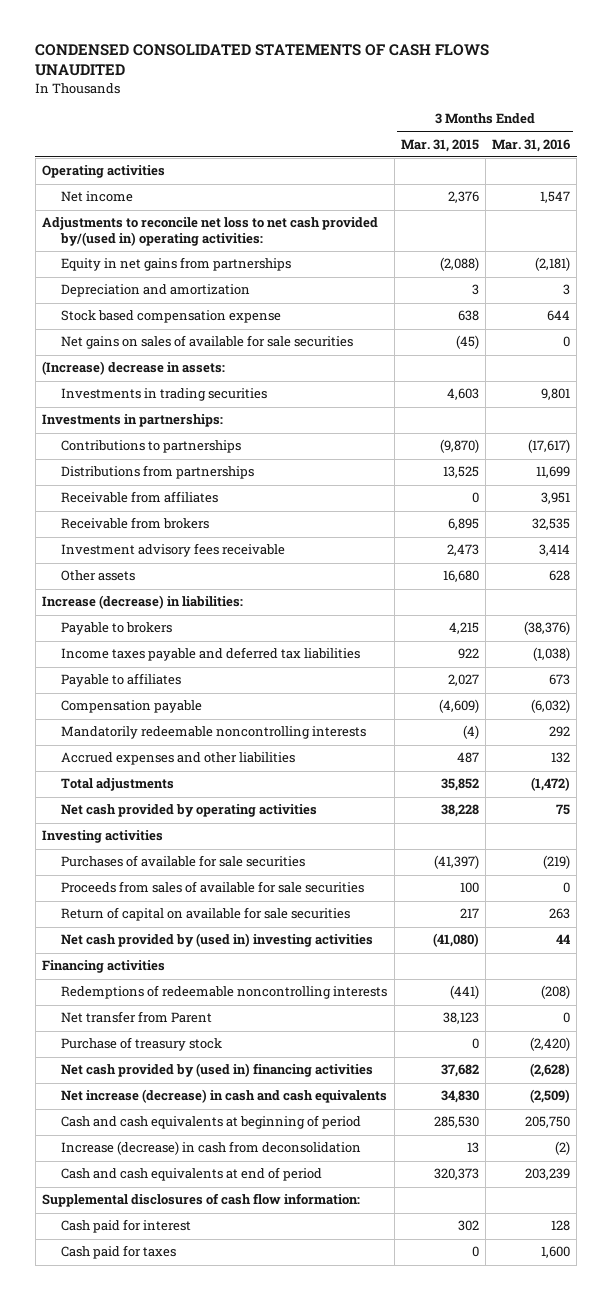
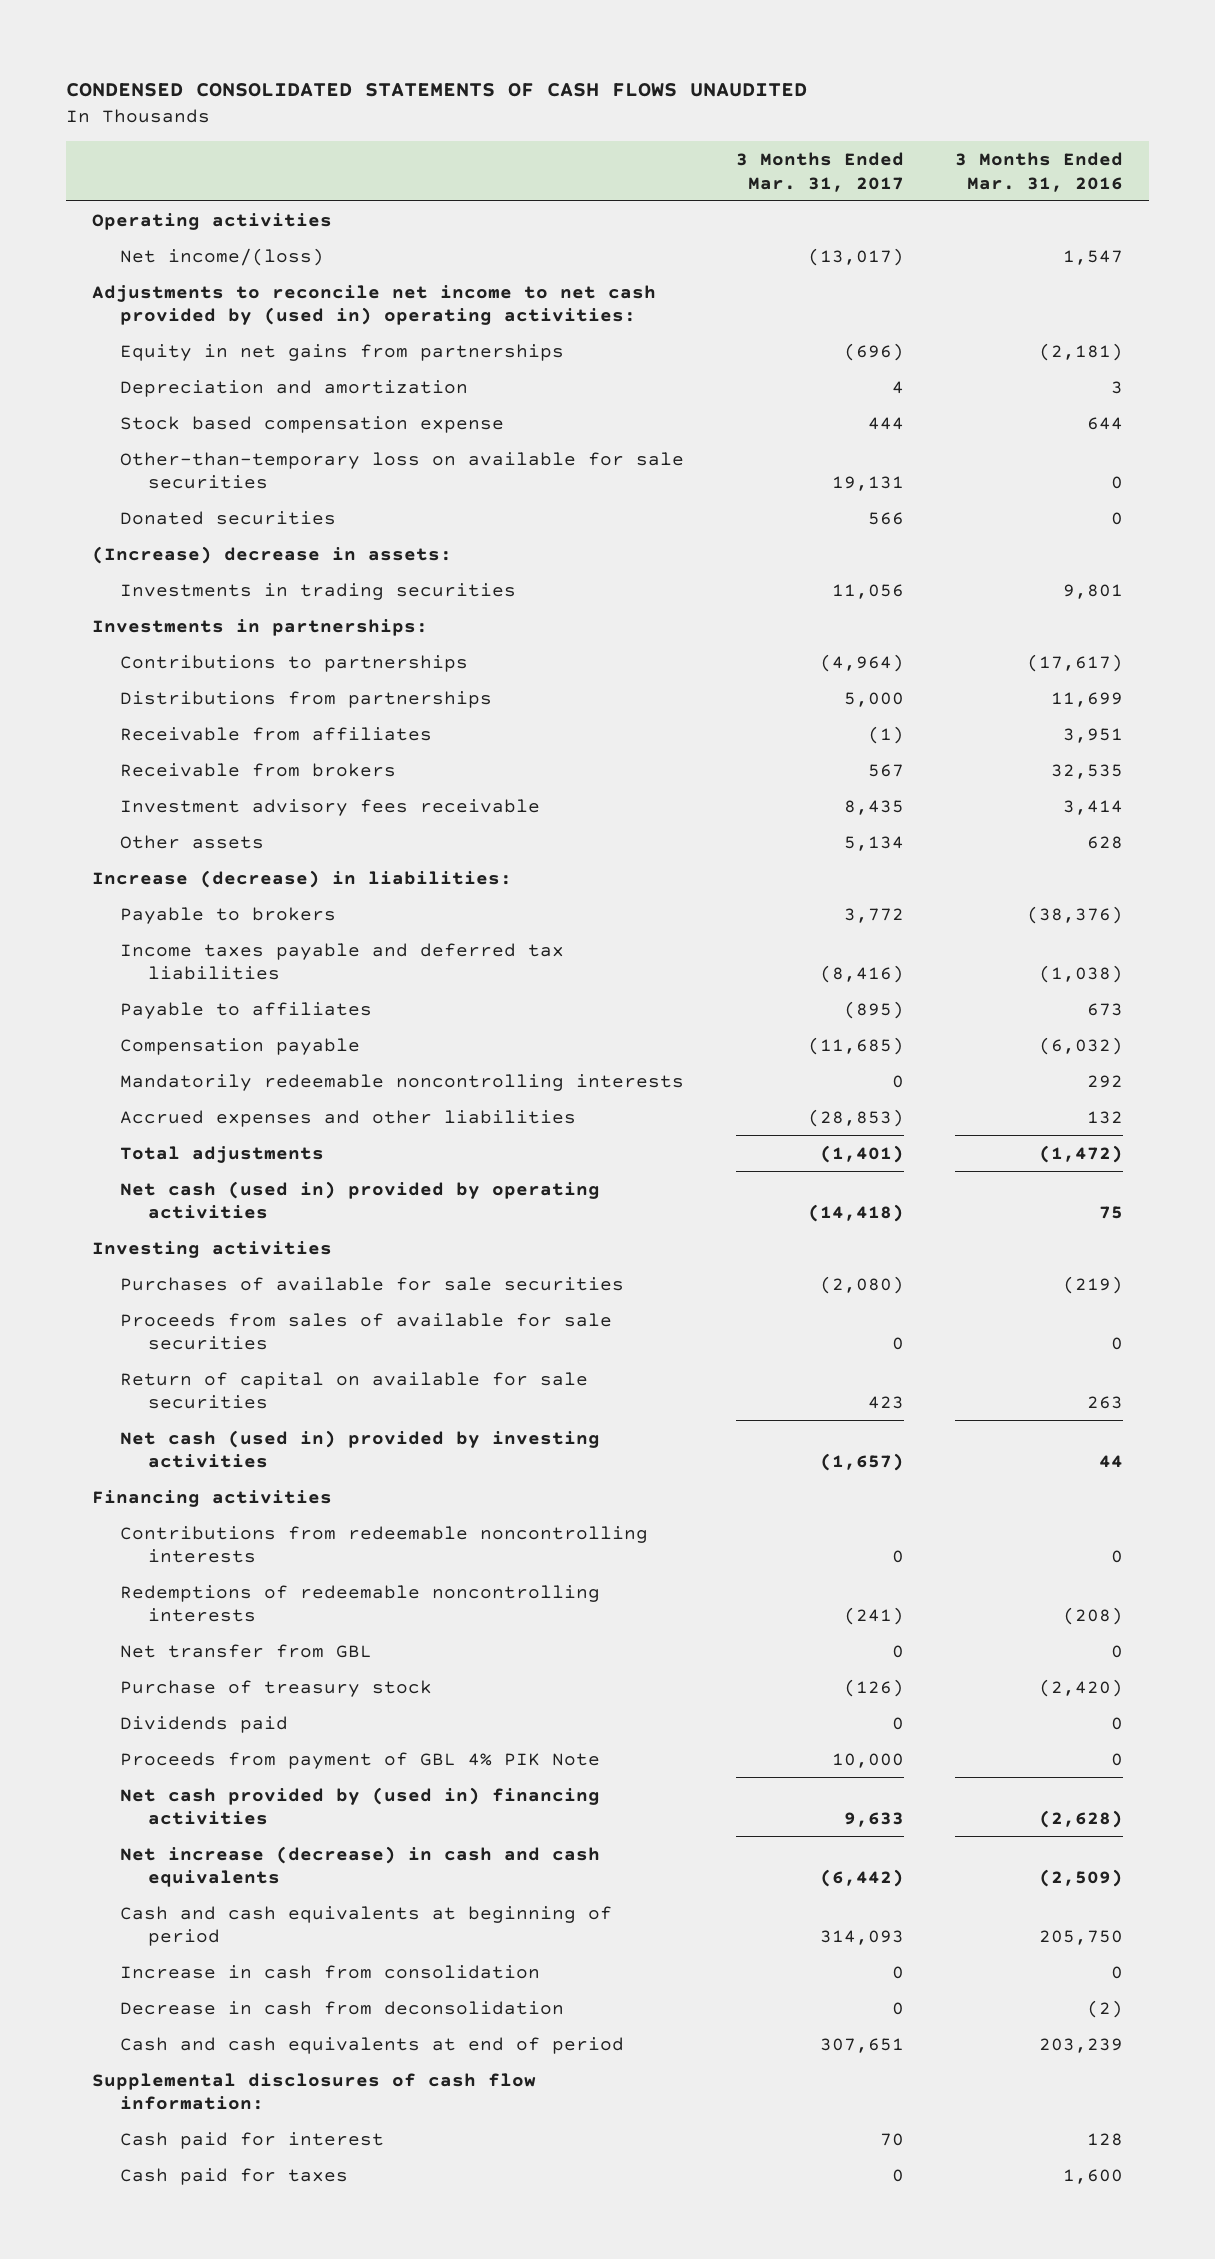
[400,138,479,152] Mar. 31, 2015 -> none
none -> [735,152,904,192] 3 Months Ended Mar. 31, 2017
[61,191,134,203] Net income -> [119,247,324,266] Net income/(loss)
[41,217,378,246] Adjustments to reconcile net loss to net cash provided by/(used in) operating activities: -> [91,284,656,326] Adjustments to reconcile net income to net cash provided by (used in) operating activities:
[61,335,354,350] Net gains on sales of available for sale securities -> none
none -> [119,451,684,490] Other-than-temporary loss on available for sale securities
none -> [119,510,336,525] Donated securities
[61,804,318,818] Net cash provided by operating activities -> [119,1180,600,1220] Net cash (used in) provided by operating activities
[61,933,374,948] Net cash provided by (used in) investing activities -> [119,1429,600,1469] Net cash (used in) provided by investing activities
none -> [119,1525,648,1564] Contributions from redeemable noncontrolling interests
[61,1011,213,1024] Net transfer from Parent -> [119,1643,372,1658] Net transfer from GBL
none -> [119,1715,288,1733] Dividends paid
none -> [119,1751,600,1769] Proceeds from payment of GBL 4% PIK Note
none -> [119,1964,540,1979] Increase in cash from consolidation
[61,1141,362,1156] Increase (decrease) in cash from deconsolidation -> [119,2000,564,2015] Decrease in cash from deconsolidation

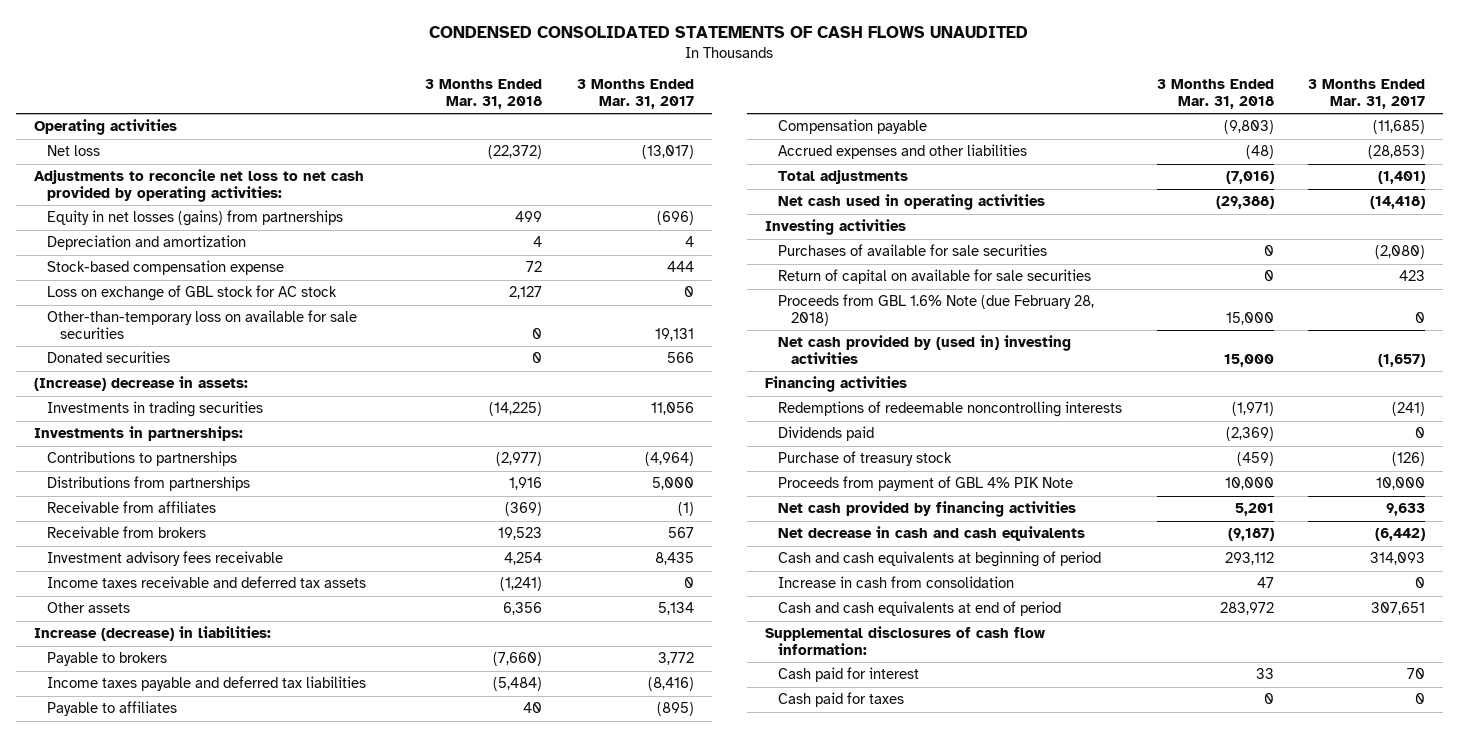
[955,152,1124,192] 3 Months Ended Mar. 31, 2016 -> none
none -> [425,79,543,109] 3 Months Ended Mar. 31, 2018
[119,247,324,266] Net income/(loss) -> [46,145,100,157] Net loss
[91,284,656,326] Adjustments to reconcile net income to net cash provided by (used in) operating activities: -> [33,169,364,202] Adjustments to reconcile net loss to net cash provided by operating activities:
[119,343,564,361] Equity in net gains from partnerships -> [46,210,343,227] Equity in net losses (gains) from partnerships
[119,415,504,433] Stock based compensation expense -> [46,260,284,276] Stock-based compensation expense
none -> [46,285,337,302] Loss on exchange of GBL stock for AC stock
none -> [46,576,366,589] Income taxes receivable and deferred tax assets
[119,1073,684,1091] Mandatorily redeemable noncontrolling interests -> none
[119,1180,600,1220] Net cash (used in) provided by operating activities -> [777,194,1045,211] Net cash used in operating activities
[119,1312,612,1351] Proceeds from sales of available for sale securities -> none
none -> [777,294,1094,326] Proceeds from GBL 1.6% Note (due February 28, 2018)
[119,1429,600,1469] Net cash (used in) provided by investing activities -> [777,335,1071,364] Net cash provided by (used in) investing activities
[119,1525,648,1564] Contributions from redeemable noncontrolling interests -> none
[119,1643,372,1658] Net transfer from GBL -> none
[119,1679,432,1697] Purchase of treasury stock -> [777,451,952,467] Purchase of treasury stock
[119,1786,600,1826] Net cash provided by (used in) financing activities -> [777,501,1076,518] Net cash provided by financing activities
[119,1845,600,1888] Net increase (decrease) in cash and cash equivalents -> [777,526,1085,542] Net decrease in cash and cash equivalents
[119,2000,564,2015] Decrease in cash from deconsolidation -> none

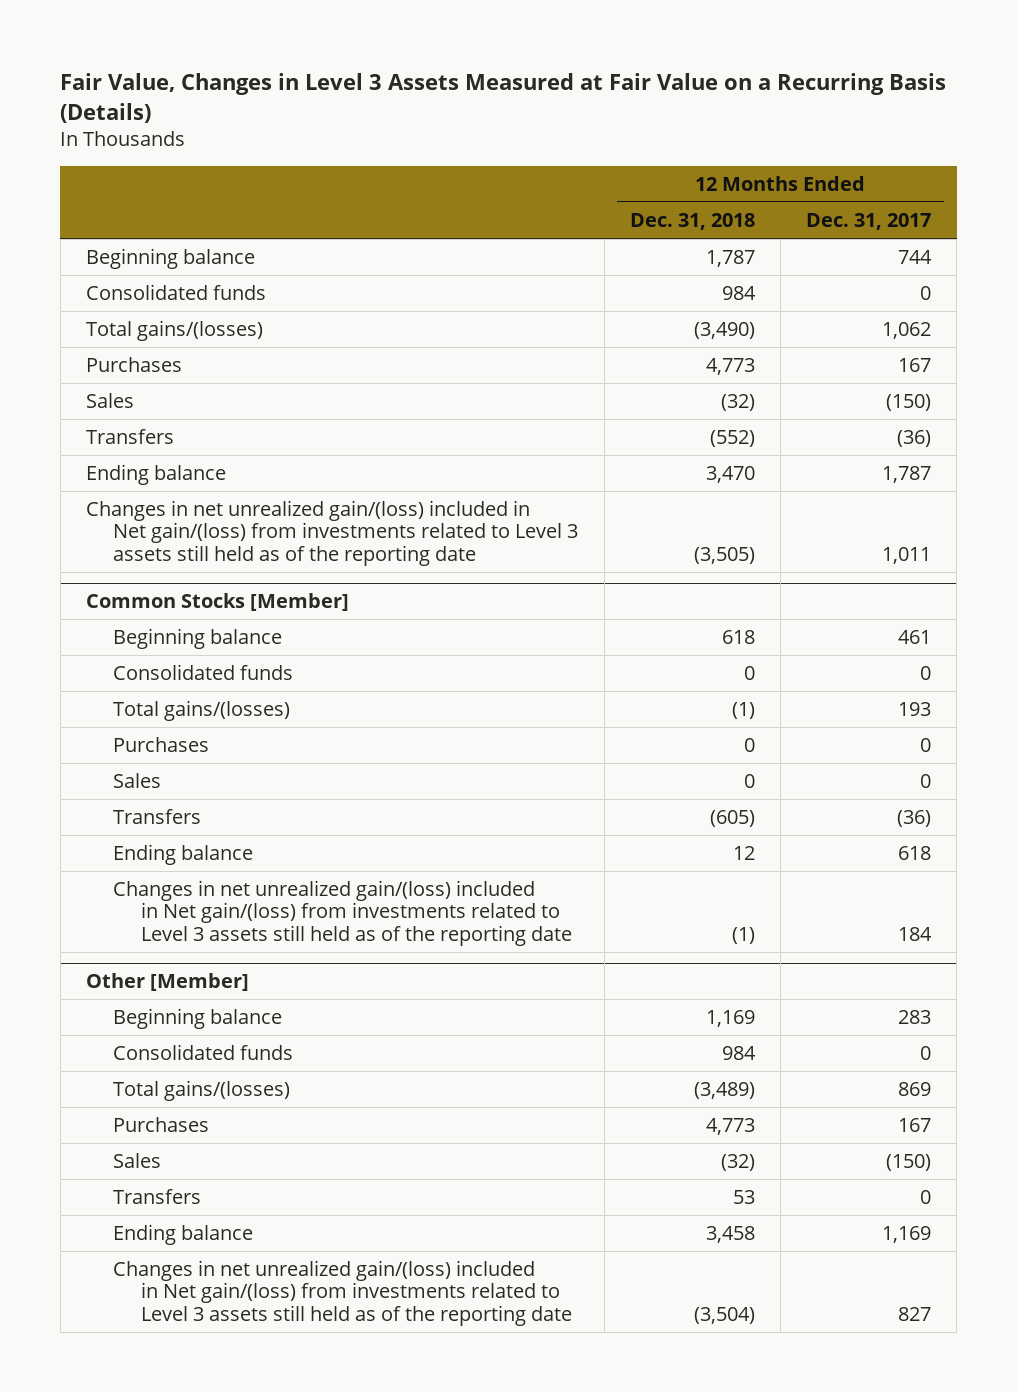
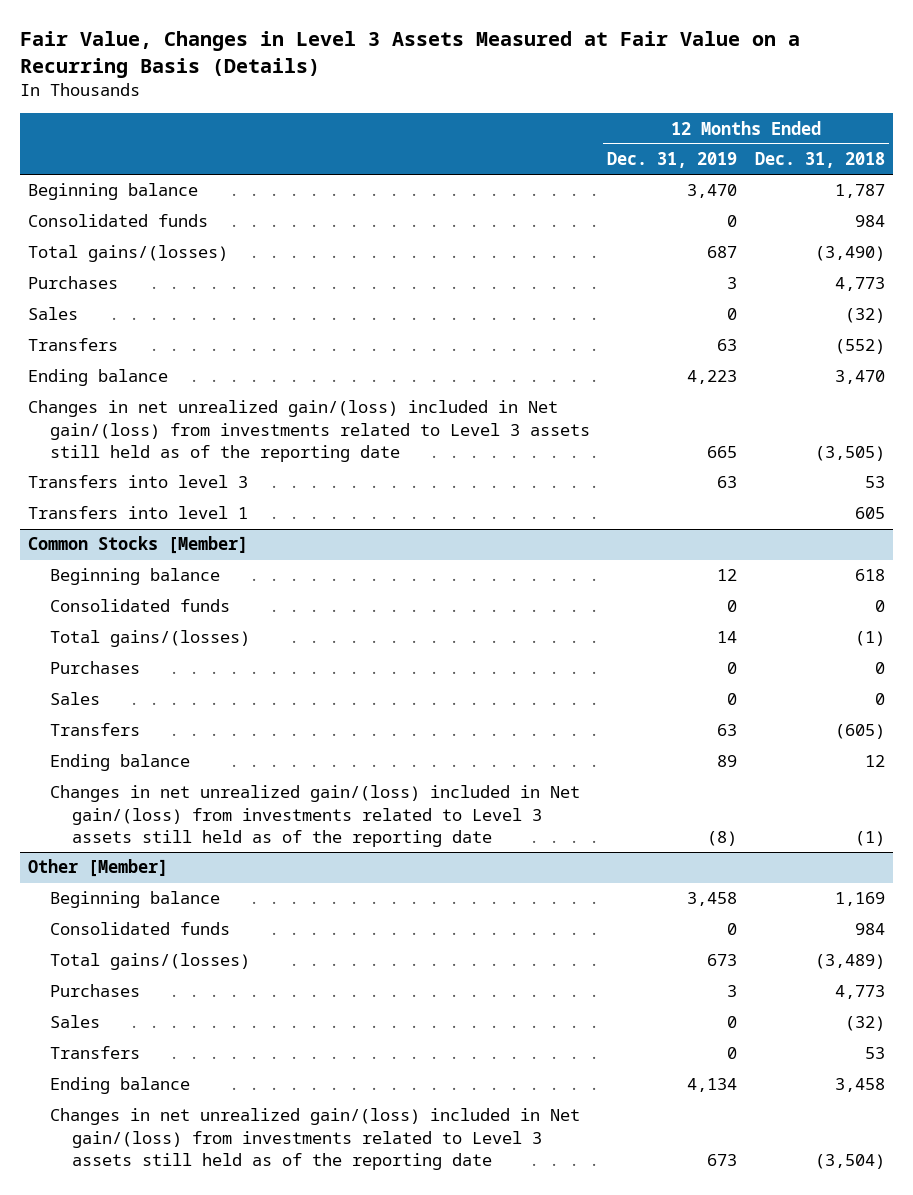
[806,212,932,230] Dec. 31, 2017 -> none
none -> [607,152,738,169] Dec. 31, 2019
none -> [28,475,249,489] Transfers into level 3
none -> [28,506,249,520] Transfers into level 1

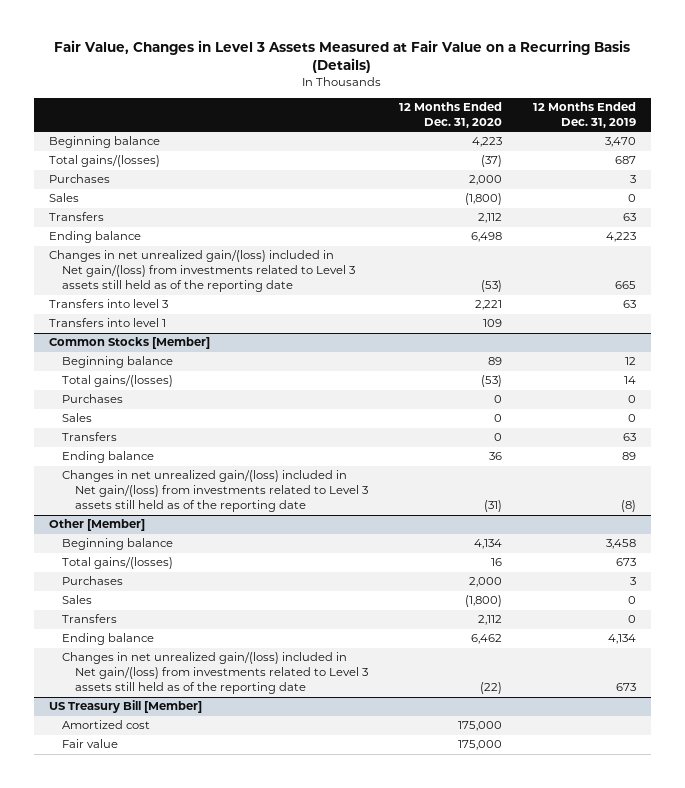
[754,152,885,169] Dec. 31, 2018 -> none
none -> [398,102,502,129] 12 Months Ended Dec. 31, 2020
[28,214,209,228] Consolidated funds -> none
[50,599,231,613] Consolidated funds -> none
[50,922,231,936] Consolidated funds -> none
none -> [49,700,203,714] US Treasury Bill [Member]
none -> [62,720,151,730] Amortized cost
none -> [62,739,119,749] Fair value

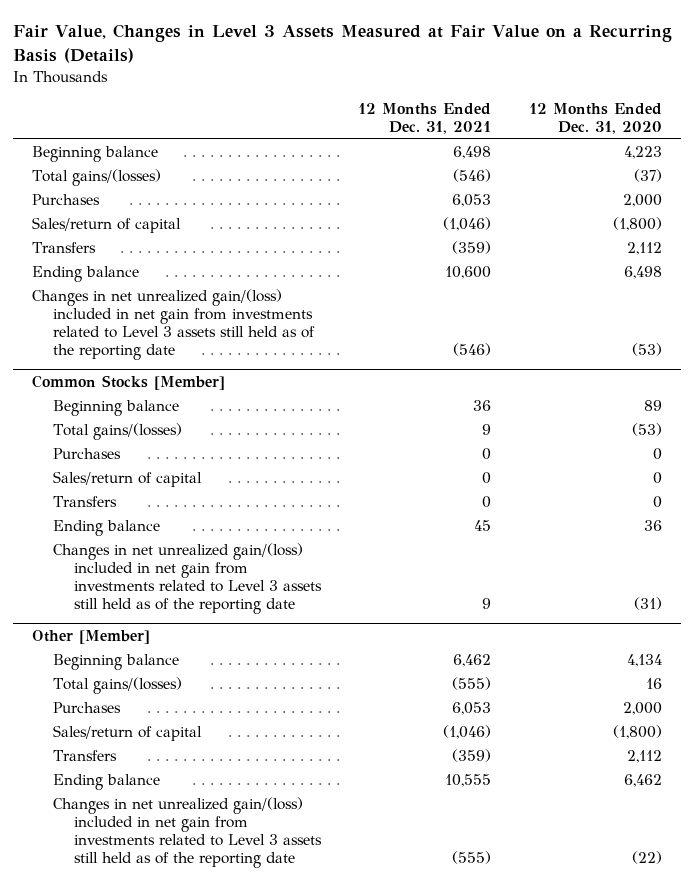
[532,102,636,129] 12 Months Ended Dec. 31, 2019 -> none
none -> [358,103,492,135] 12 Months Ended Dec. 31, 2021
[49,193,80,203] Sales -> [31,217,181,234] Sales/return of capital
[49,299,169,309] Transfers into level 3 -> none
[49,318,167,328] Transfers into level 1 -> none
[49,250,356,293] Changes in net unrealized gain/(loss) included in Net gain/(loss) from investments related to Level 3 assets still held as of the reporting date -> [31,289,315,360] Changes in net unrealized gain/(loss) included in net gain from investments related to Level 3 assets still held as of the reporting date
[62,413,93,423] Sales -> [52,471,202,488] Sales/return of capital
[62,470,369,513] Changes in net unrealized gain/(loss) included in Net gain/(loss) from investments related to Level 3 assets still held as of the reporting date -> [52,543,323,614] Changes in net unrealized gain/(loss) included in net gain from investments related to Level 3 assets still held as of the reporting date
[62,595,93,605] Sales -> [52,725,202,742] Sales/return of capital
[49,700,203,714] US Treasury Bill [Member] -> none
[62,720,151,730] Amortized cost -> none
[62,739,119,749] Fair value -> none
[62,652,369,695] Changes in net unrealized gain/(loss) included in Net gain/(loss) from investments related to Level 3 assets still held as of the reporting date -> [52,797,323,868] Changes in net unrealized gain/(loss) included in net gain from investments related to Level 3 assets still held as of the reporting date

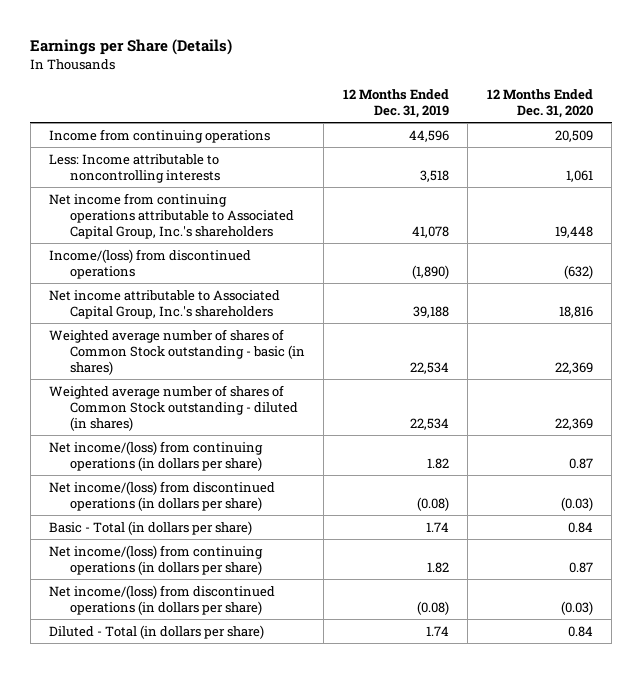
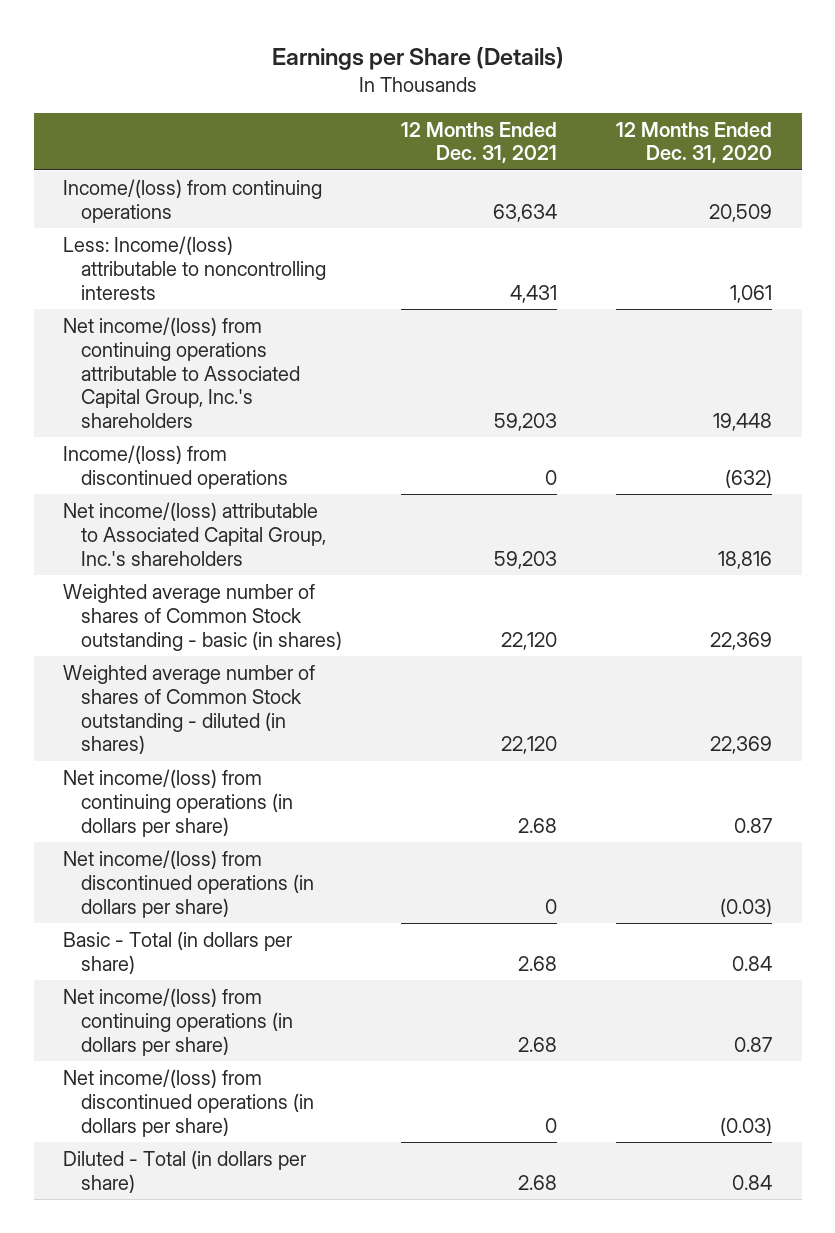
[342,88,449,118] 12 Months Ended Dec. 31, 2019 -> none
none -> [401,121,558,164] 12 Months Ended Dec. 31, 2021
[49,128,271,143] Income from continuing operations -> [63,179,323,223] Income/(loss) from continuing operations
[49,153,220,184] Less: Income attributable to noncontrolling interests -> [63,236,327,300] Less: Income/(loss) attributable to noncontrolling interests
[49,192,294,240] Net income from continuing operations attributable to Associated Capital Group, Inc.'s shareholders -> [63,317,301,428] Net income/(loss) from continuing operations attributable to Associated Capital Group, Inc.'s shareholders
[49,289,281,320] Net income attributable to Associated Capital Group, Inc.'s shareholders -> [63,502,327,566] Net income/(loss) attributable to Associated Capital Group, Inc.'s shareholders

